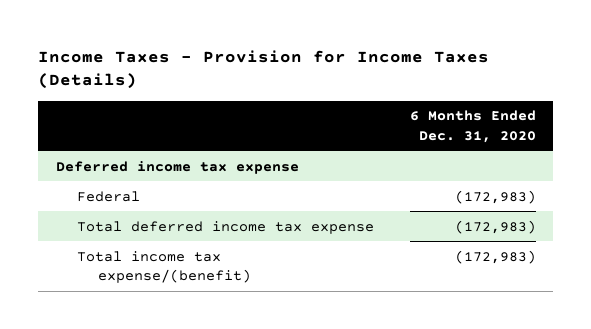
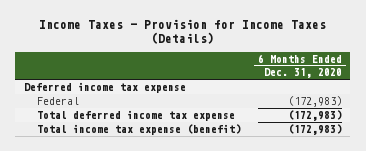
[76,250,252,283] Total income tax expense/(benefit) -> [36,123,241,135] Total income tax expense (benefit)

